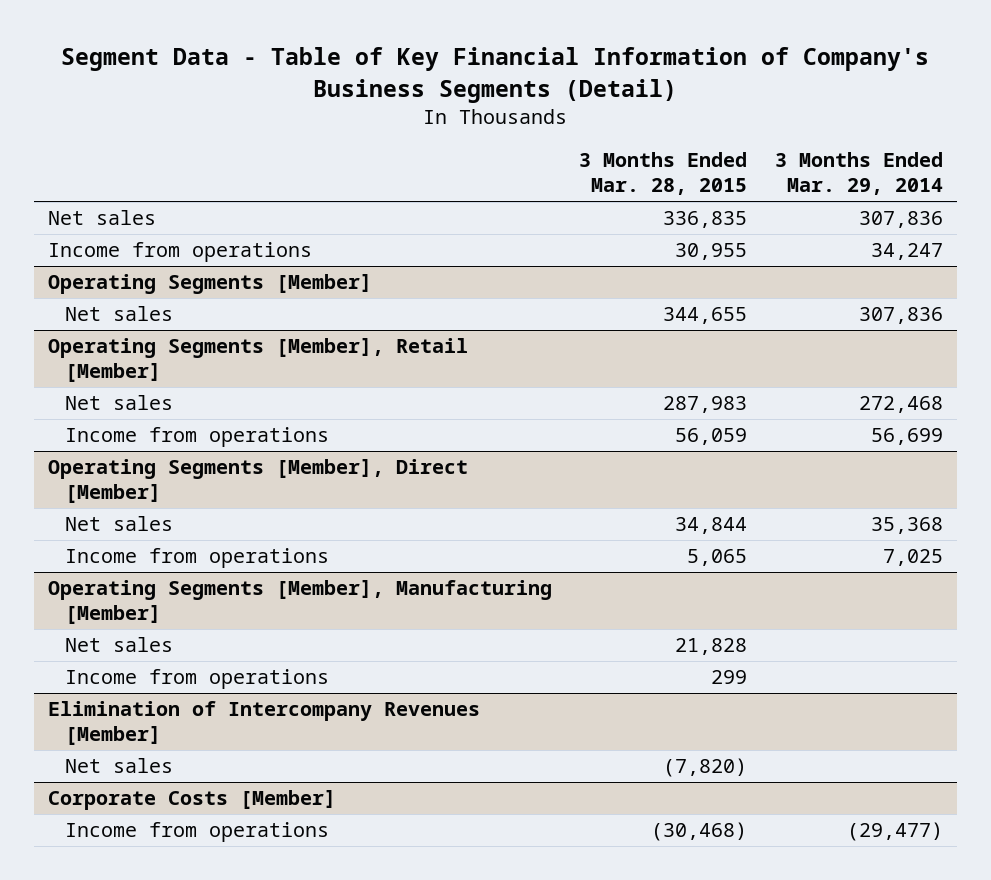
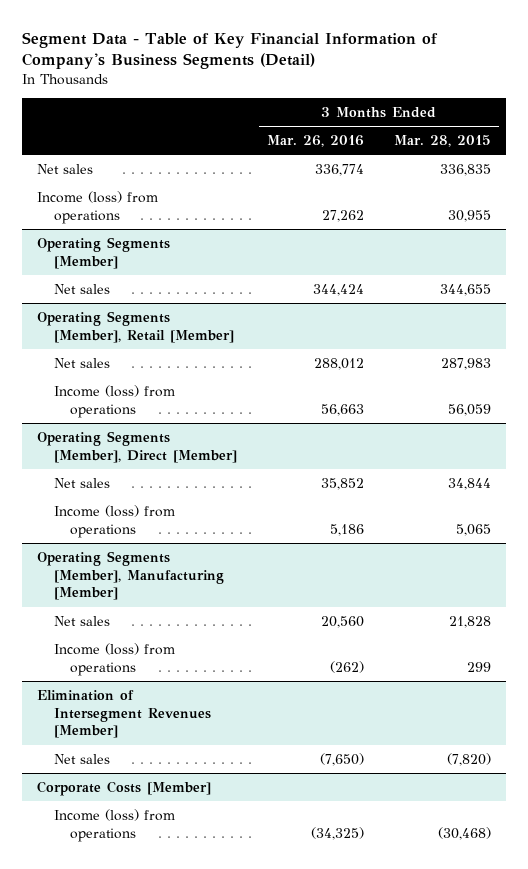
[775,152,944,196] 3 Months Ended Mar. 29, 2014 -> none
none -> [266,135,364,148] Mar. 26, 2016
[47,242,312,263] Income from operations -> [37,190,159,224] Income (loss) from operations
[64,427,329,448] Income from operations -> [53,384,175,418] Income (loss) from operations
[64,548,329,569] Income from operations -> [53,504,175,538] Income (loss) from operations
[64,669,329,690] Income from operations -> [53,642,175,676] Income (loss) from operations
[47,701,480,746] Elimination of Intercompany Revenues [Member] -> [37,689,211,739] Elimination of Intersegment Revenues [Member]
[64,822,329,843] Income from operations -> [53,808,175,842] Income (loss) from operations

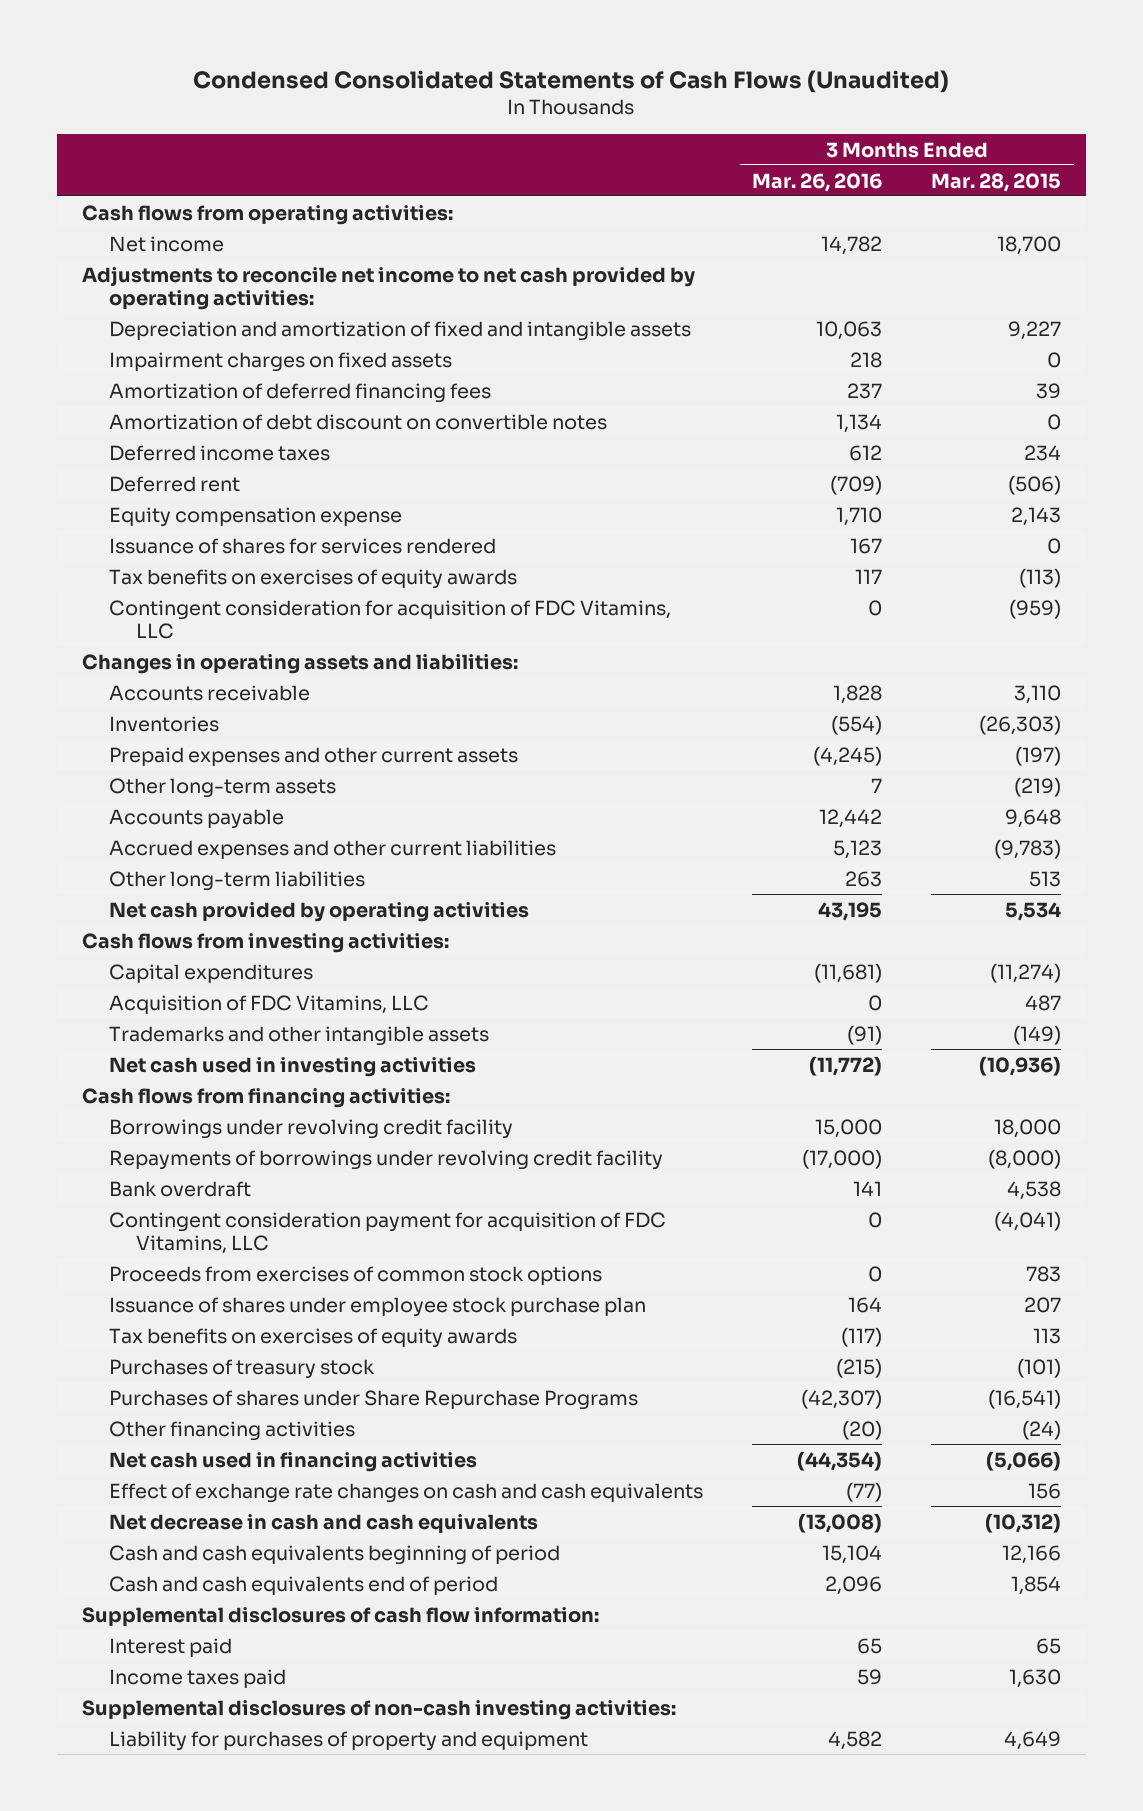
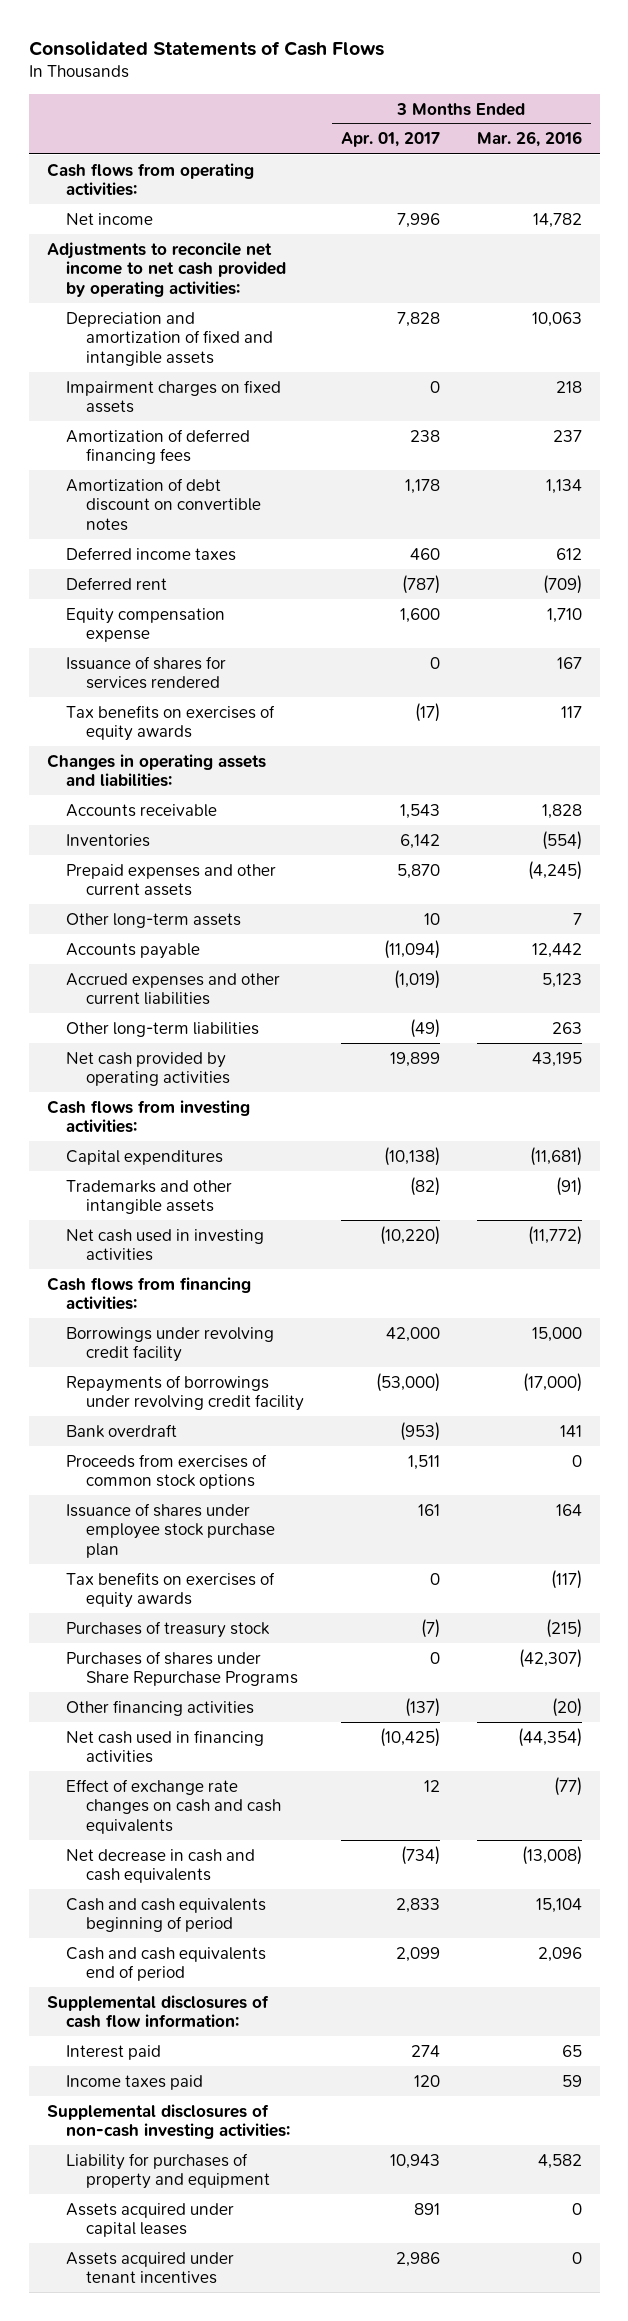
[193,69,950,93] Condensed Consolidated Statements of Cash Flows (Unaudited) -> [28,40,384,56] Consolidated Statements of Cash Flows
[931,172,1062,192] Mar. 28, 2015 -> none
none -> [340,132,440,148] Apr. 01, 2017
[108,599,671,639] Contingent consideration for acquisition of FDC Vitamins, LLC -> none
[108,994,429,1014] Acquisition of FDC Vitamins, LLC -> none
[108,1211,666,1254] Contingent consideration payment for acquisition of FDC Vitamins, LLC -> none
none -> [66,2202,235,2238] Assets acquired under capital leases
none -> [66,2251,235,2285] Assets acquired under tenant incentives

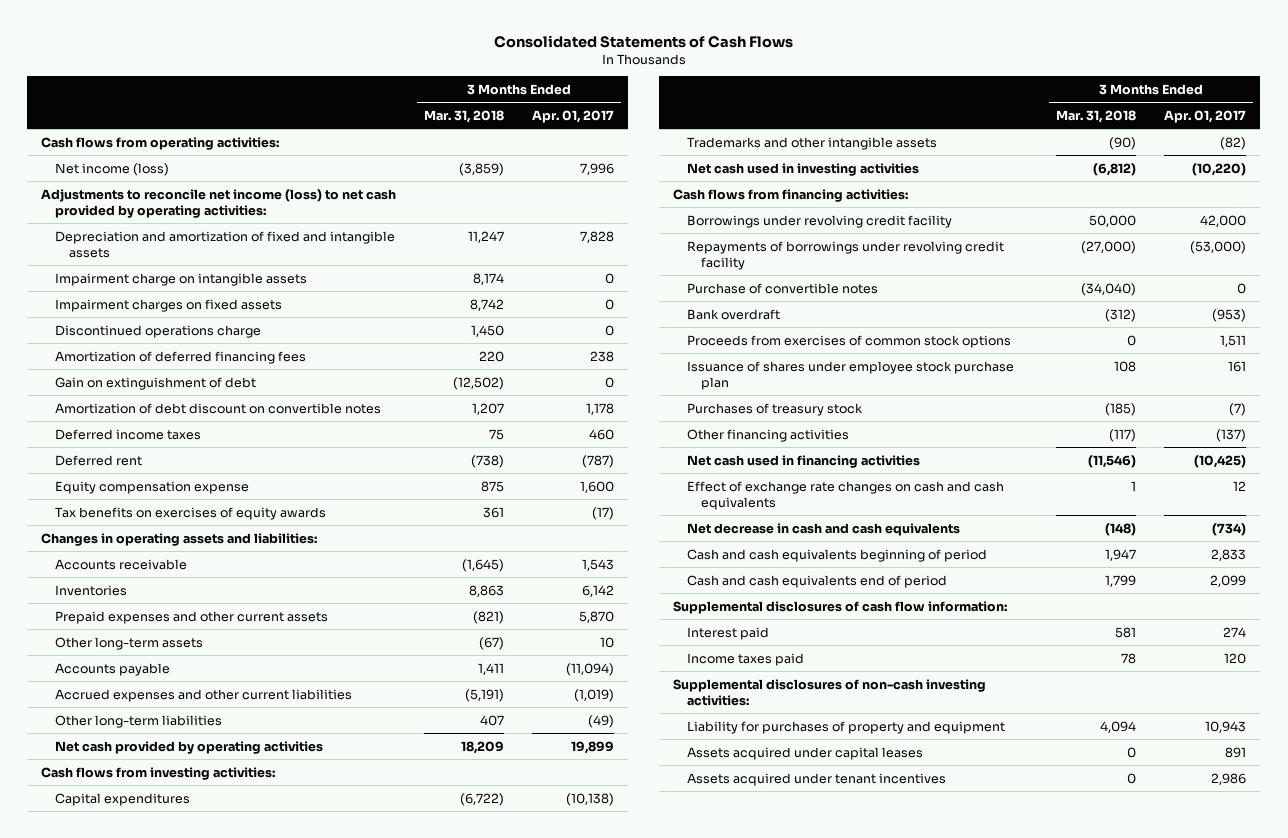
[476,131,582,148] Mar. 26, 2016 -> none
none -> [424,109,505,123] Mar. 31, 2018
[66,212,154,225] Net income -> [55,162,170,176] Net income (loss)
[46,241,287,297] Adjustments to reconcile net income to net cash provided by operating activities: -> [41,188,397,218] Adjustments to reconcile net income (loss) to net cash provided by operating activities:
none -> [55,272,308,286] Impairment charge on intangible assets
none -> [55,324,262,338] Discontinued operations charge
none -> [55,376,257,390] Gain on extinguishment of debt
[66,655,227,690] Issuance of shares for services rendered -> none
none -> [687,282,879,294] Purchase of convertible notes
[66,1571,276,1609] Tax benefits on exercises of equity awards -> none
[66,1650,298,1687] Purchases of shares under Share Repurchase Programs -> none

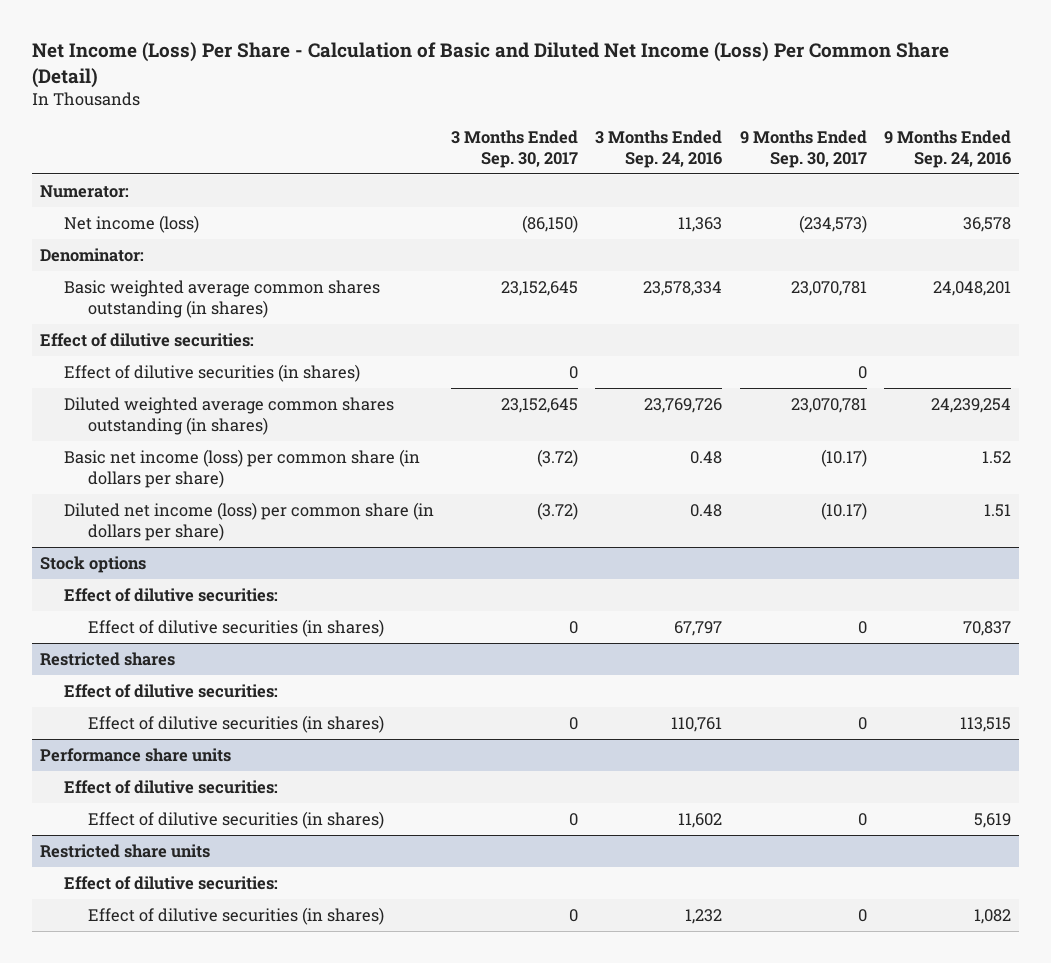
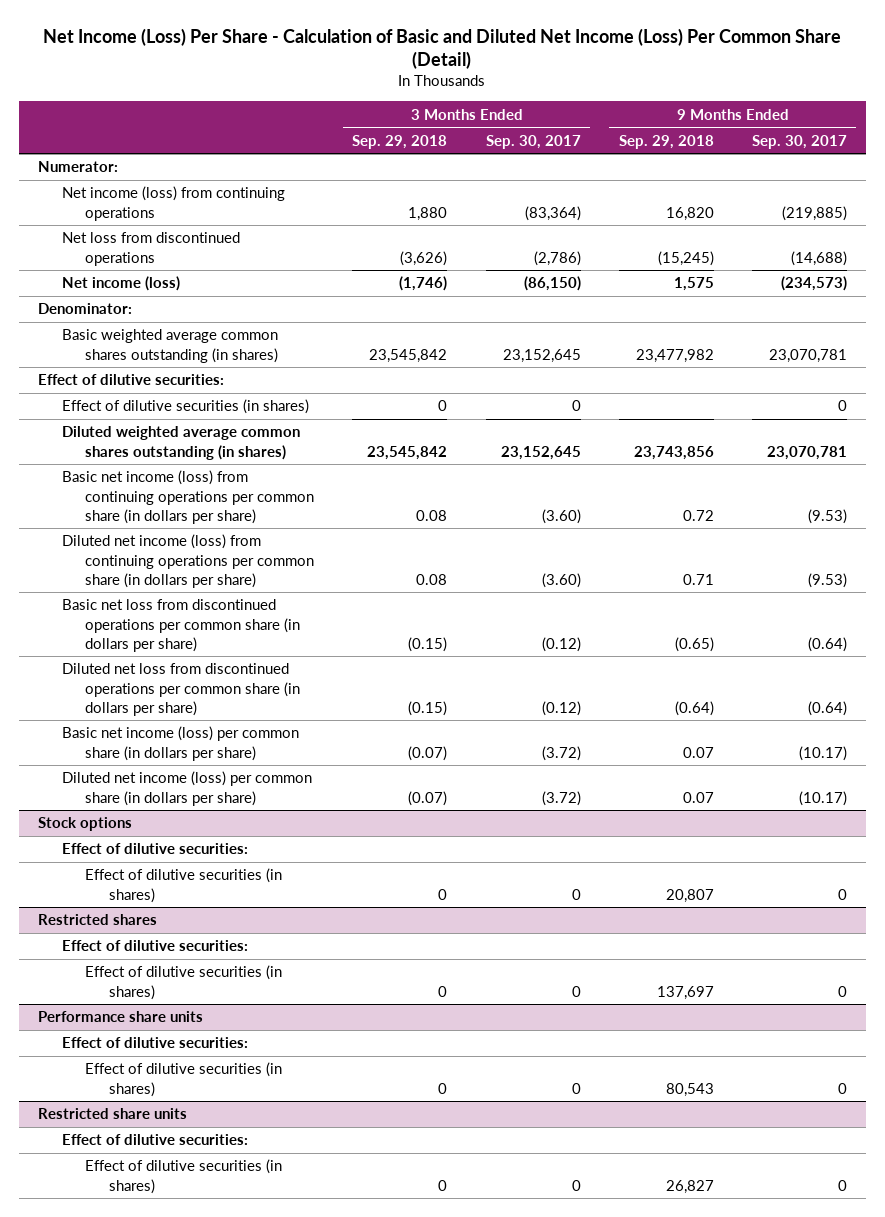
[595,130,723,168] 3 Months Ended Sep. 24, 2016 -> none
[883,130,1011,168] 9 Months Ended Sep. 24, 2016 -> none
none -> [352,134,448,149] Sep. 29, 2018
none -> [618,134,714,149] Sep. 29, 2018
none -> [61,186,285,221] Net income (loss) from continuing operations
none -> [61,232,240,266] Net loss from discontinued operations
none -> [61,470,315,524] Basic net income (loss) from continuing operations per common share (in dollars per share)
none -> [61,534,315,588] Diluted net income (loss) from continuing operations per common share (in dollars per share)
none -> [61,599,301,652] Basic net loss from discontinued operations per common share (in dollars per share)
none -> [61,663,301,716] Diluted net loss from discontinued operations per common share (in dollars per share)

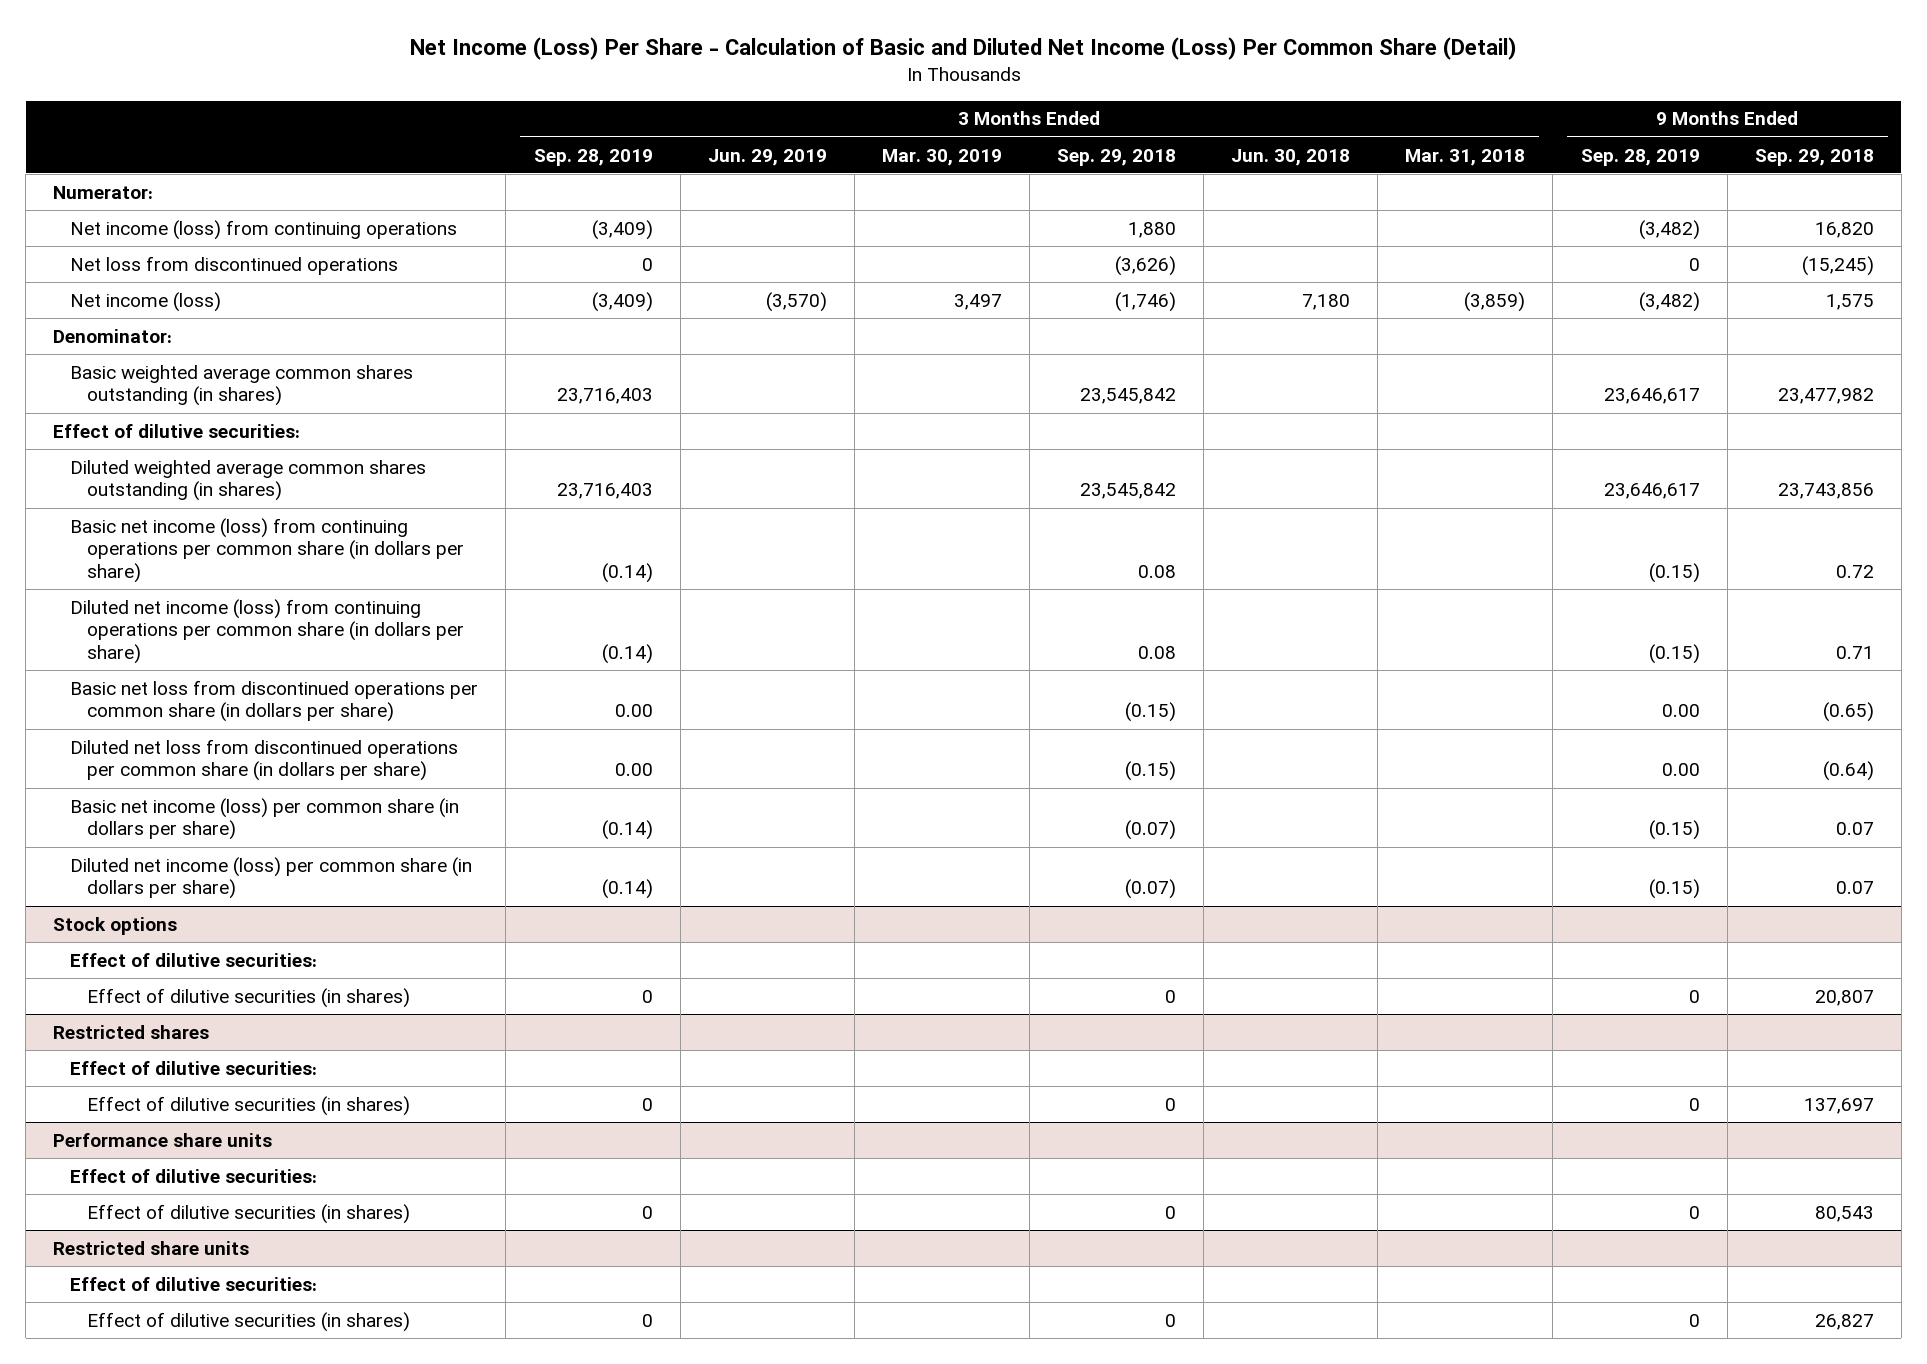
[485,134,581,149] Sep. 30, 2017 -> none
[751,134,847,149] Sep. 30, 2017 -> none
none -> [533,148,653,166] Sep. 28, 2019
none -> [707,148,827,166] Jun. 29, 2019
none -> [881,148,1002,166] Mar. 30, 2019
none -> [1231,148,1351,166] Jun. 30, 2018
none -> [1405,148,1526,166] Mar. 31, 2018
none -> [1580,148,1700,166] Sep. 28, 2019
[61,399,309,415] Effect of dilutive securities (in shares) -> none

